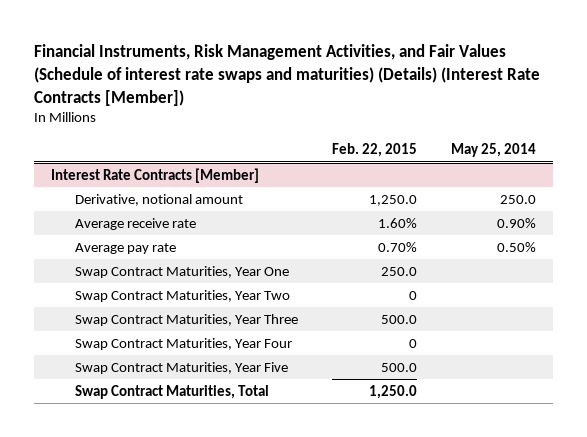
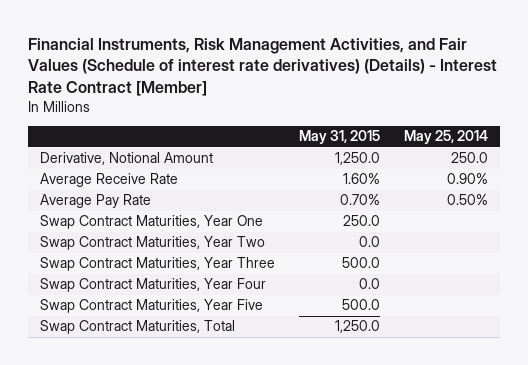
[33,43,540,106] Financial Instruments, Risk Management Activities, and Fair Values (Schedule of interest rate swaps and maturities) (Details) (Interest Rate Contracts [Member]) -> [28,37,498,97] Financial Instruments, Risk Management Activities, and Fair Values (Schedule of interest rate derivatives) (Details) - Interest Rate Contract [Member]
[331,143,417,158] Feb. 22, 2015 -> none
none -> [299,130,381,145] May 31, 2015
[50,168,259,184] Interest Rate Contracts [Member] -> none
[74,194,243,207] Derivative, notional amount -> none
[74,218,196,231] Average receive rate -> none
[74,243,176,255] Average pay rate -> none
[74,266,289,279] Swap Contract Maturities, Year One -> none
[74,290,290,303] Swap Contract Maturities, Year Two -> none
[74,314,298,327] Swap Contract Maturities, Year Three -> none
[74,338,292,351] Swap Contract Maturities, Year Four -> none
[74,362,288,375] Swap Contract Maturities, Year Five -> none
[74,385,269,400] Swap Contract Maturities, Total -> none
none -> [40,152,214,166] Derivative, Notional Amount
none -> [40,173,179,188] Average Receive Rate
none -> [40,194,152,209] Average Pay Rate
none -> [40,215,264,230] Swap Contract Maturities, Year One
none -> [40,236,266,251] Swap Contract Maturities, Year Two
none -> [40,257,276,272] Swap Contract Maturities, Year Three
none -> [40,278,267,293] Swap Contract Maturities, Year Four
none -> [40,299,264,314] Swap Contract Maturities, Year Five
none -> [40,320,236,335] Swap Contract Maturities, Total

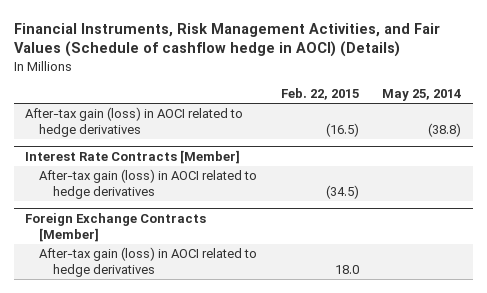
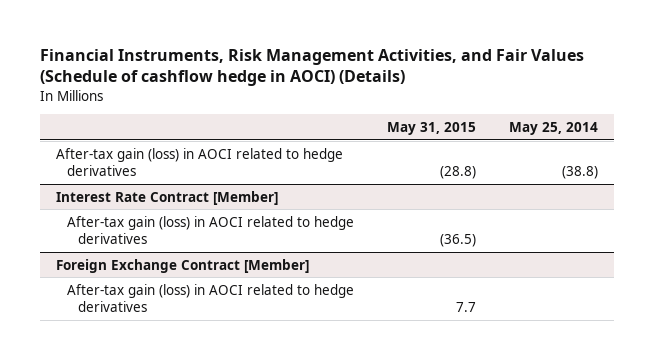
[280,87,359,100] Feb. 22, 2015 -> none
none -> [387,121,477,135] May 31, 2015
[25,150,241,165] Interest Rate Contracts [Member] -> [56,190,279,205] Interest Rate Contract [Member]
[25,213,207,242] Foreign Exchange Contracts [Member] -> [56,258,310,273] Foreign Exchange Contract [Member]

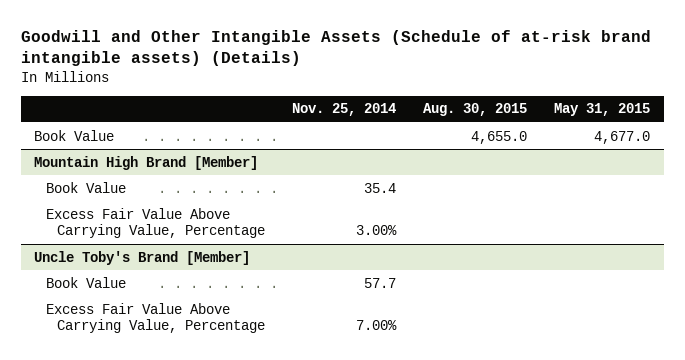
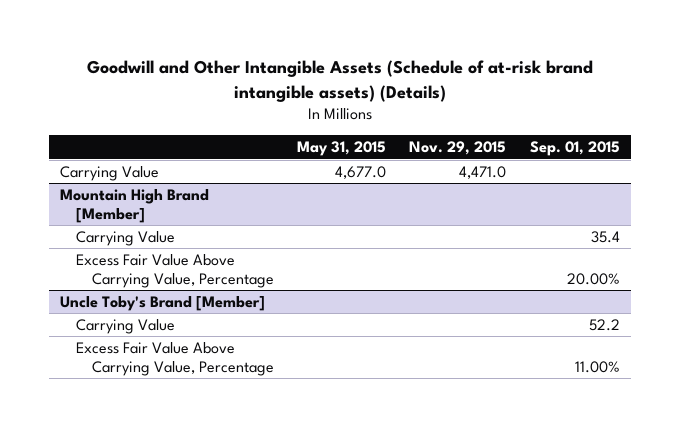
[291,103,396,117] Nov. 25, 2014 -> none
[423,103,528,117] Aug. 30, 2015 -> none
none -> [409,141,507,156] Nov. 29, 2015
none -> [529,141,620,157] Sep. 01, 2015
[34,129,115,141] Book Value -> [60,165,160,181] Carrying Value
[45,181,126,193] Book Value -> [76,230,176,246] Carrying Value
[45,276,126,288] Book Value -> [76,318,176,334] Carrying Value

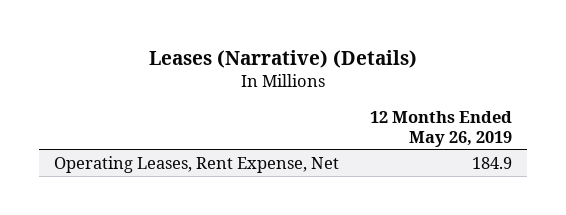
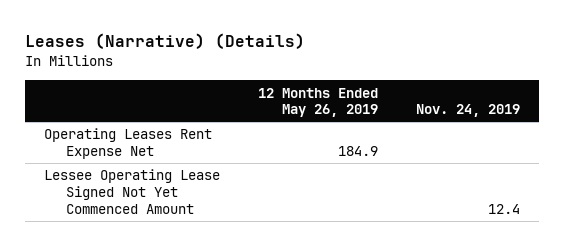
none -> [416,104,521,118] Nov. 24, 2019
[54,155,340,173] Operating Leases, Rent Expense, Net -> [44,128,213,159] Operating Leases Rent Expense Net
none -> [44,169,221,214] Lessee Operating Lease Signed Not Yet Commenced Amount

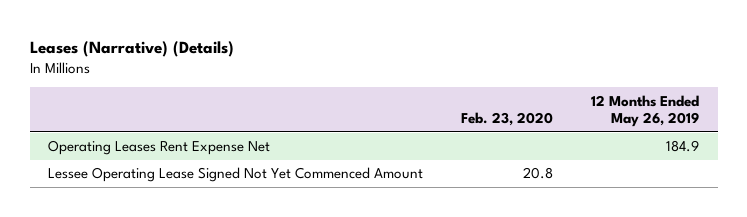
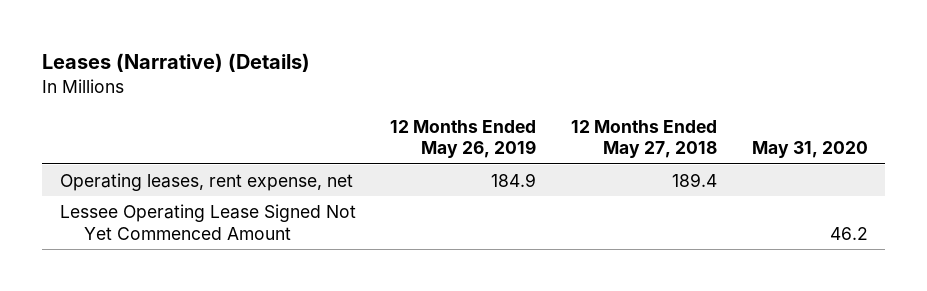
[461,112,554,127] Feb. 23, 2020 -> none
none -> [571,119,718,159] 12 Months Ended May 27, 2018
none -> [751,141,868,159] May 31, 2020
[48,140,271,156] Operating Leases Rent Expense Net -> [59,173,353,192] Operating leases, rent expense, net

